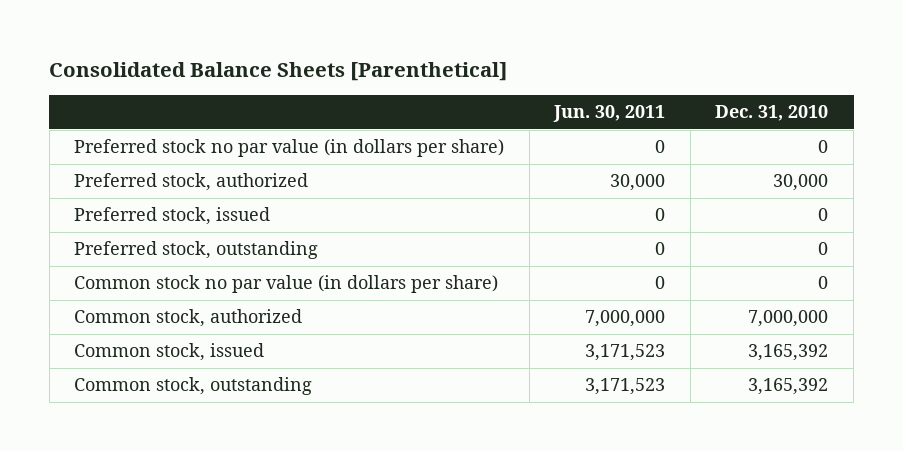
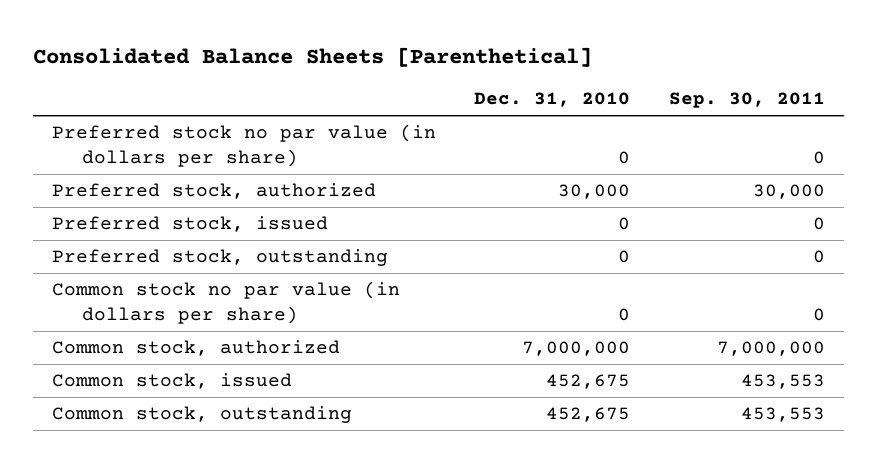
[553,105,666,123] Jun. 30, 2011 -> none
none -> [668,92,825,109] Sep. 30, 2011
[748,344,829,362] 3,165,392 -> [546,374,631,390] 452,675
[748,378,829,396] 3,165,392 -> [546,407,631,423] 452,675

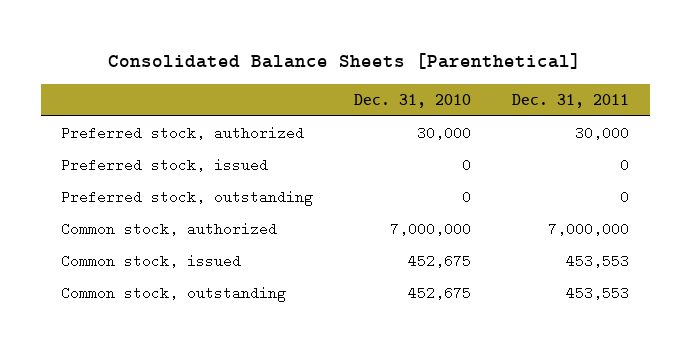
[668,92,825,109] Sep. 30, 2011 -> none
none -> [512,94,630,109] Dec. 31, 2011
[51,124,436,167] Preferred stock no par value (in dollars per share) -> none
[51,281,400,324] Common stock no par value (in dollars per share) -> none

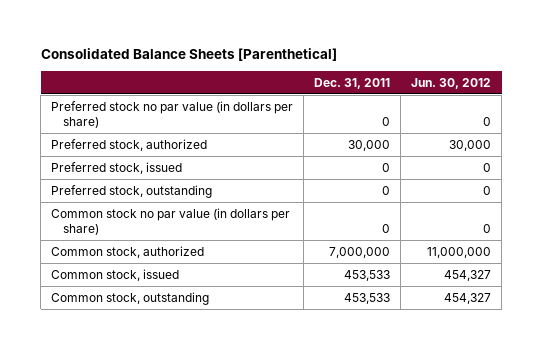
[354,94,472,109] Dec. 31, 2010 -> none
none -> [411,77,492,89] Jun. 30, 2012
none -> [51,100,294,129] Preferred stock no par value (in dollars per share)
none -> [51,207,291,236] Common stock no par value (in dollars per share)
[566,253,630,268] 453,553 -> [344,269,391,281] 453,533
[566,285,630,300] 453,553 -> [344,292,391,304] 453,533

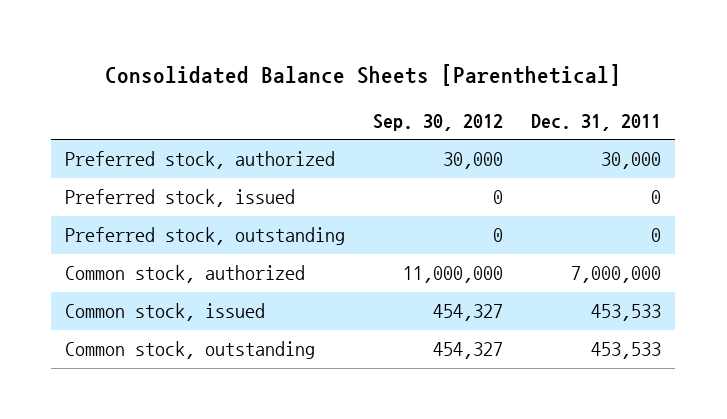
[411,77,492,89] Jun. 30, 2012 -> none
none -> [373,113,504,131] Sep. 30, 2012
[51,100,294,129] Preferred stock no par value (in dollars per share) -> none
[51,207,291,236] Common stock no par value (in dollars per share) -> none

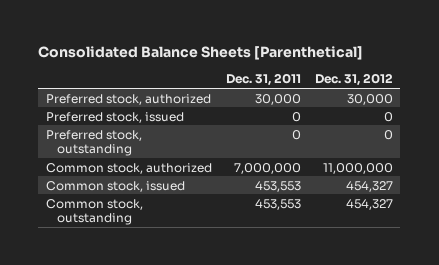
[373,113,504,131] Sep. 30, 2012 -> none
none -> [315,73,394,87] Dec. 31, 2012
[591,304,662,322] 453,533 -> [254,180,301,192] 453,553
[591,342,662,360] 453,533 -> [254,198,301,210] 453,553

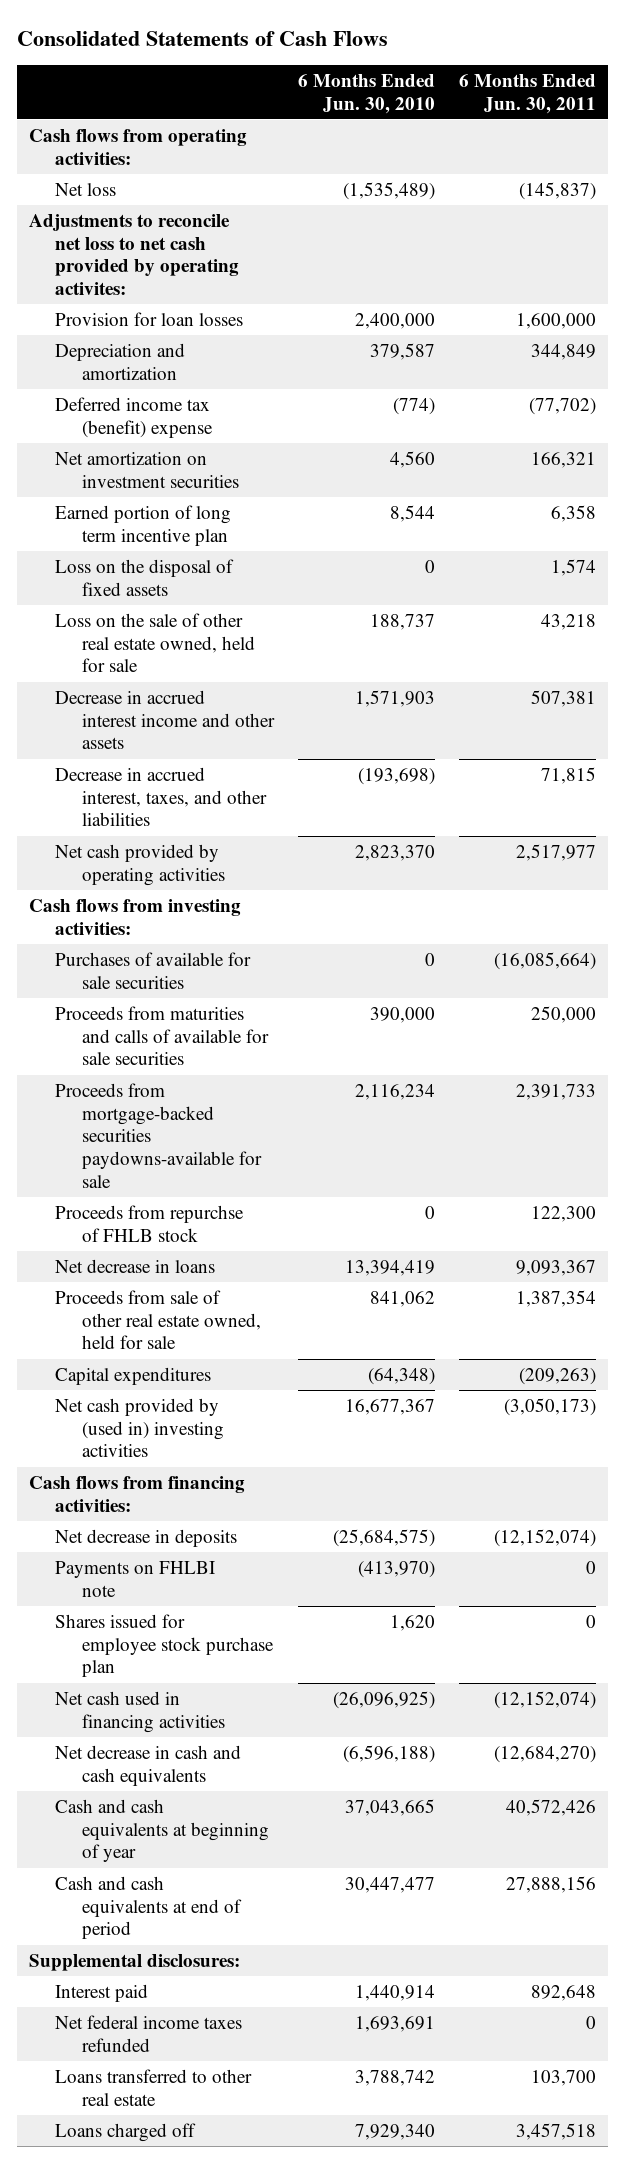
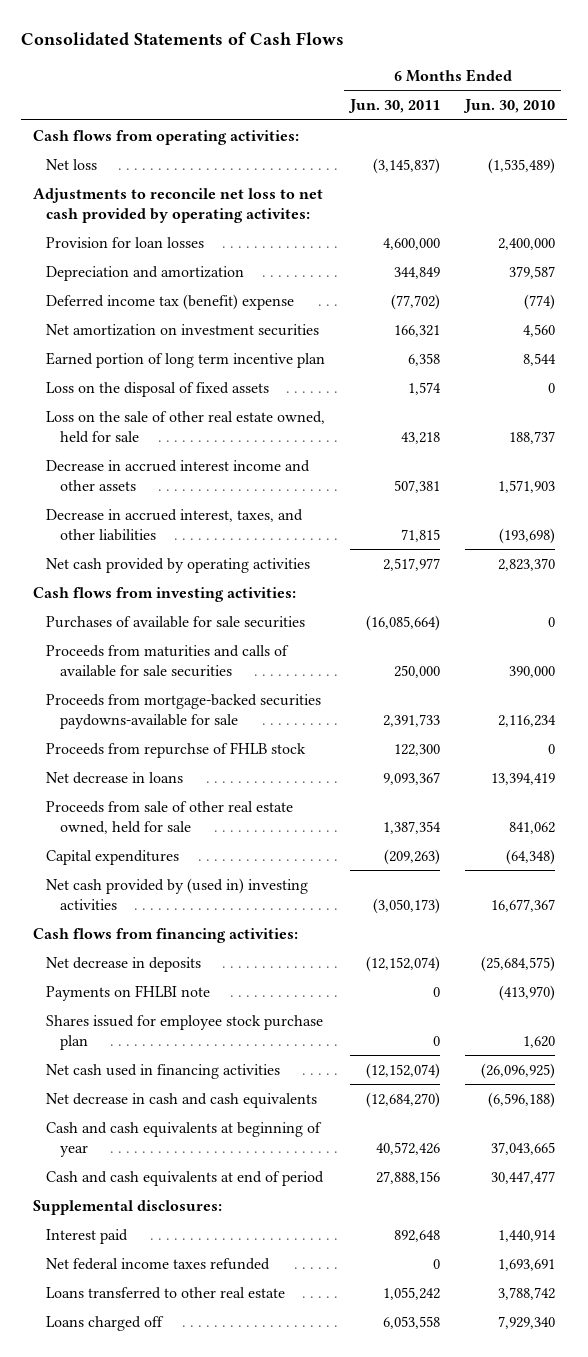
[519,181,597,200] (145,837) -> [373,157,441,174] (3,145,837)
[516,312,597,329] 1,600,000 -> [383,237,441,250] 4,600,000
[531,2069,597,2086] 103,700 -> [383,1286,441,1300] 1,055,242
[516,2122,597,2140] 3,457,518 -> [383,1315,441,1329] 6,053,558

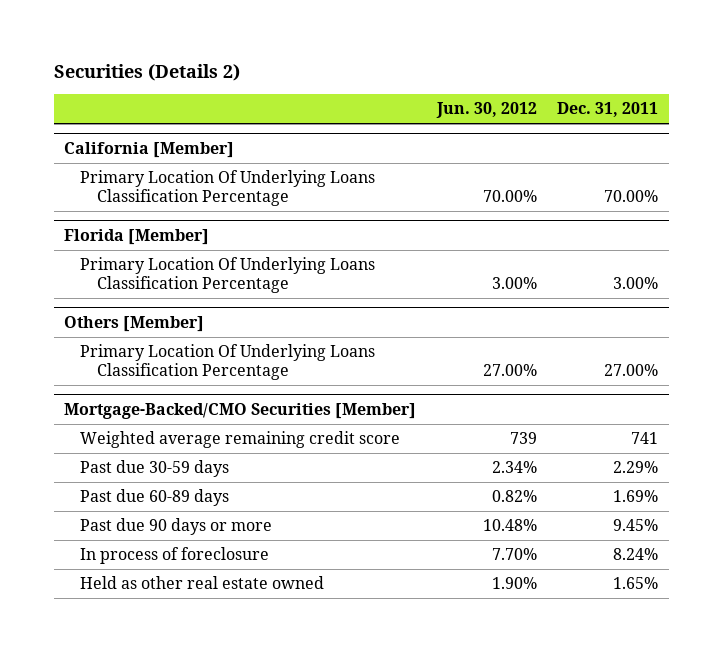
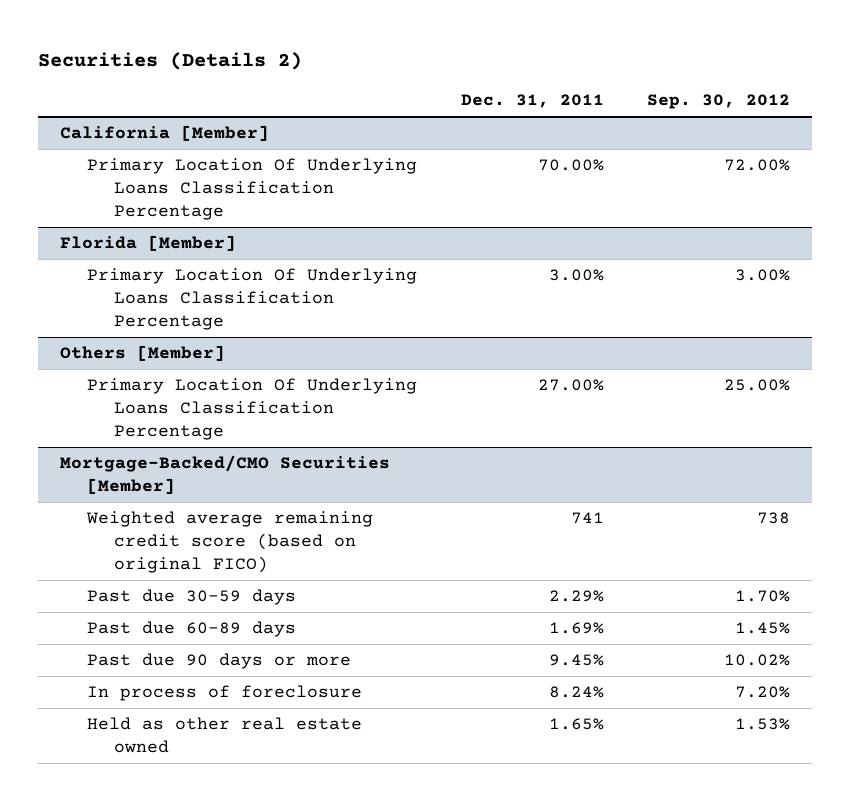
[435,102,537,119] Jun. 30, 2012 -> none
none -> [647,94,791,110] Sep. 30, 2012
[80,431,401,449] Weighted average remaining credit score -> [86,511,374,574] Weighted average remaining credit score (based on original FICO)

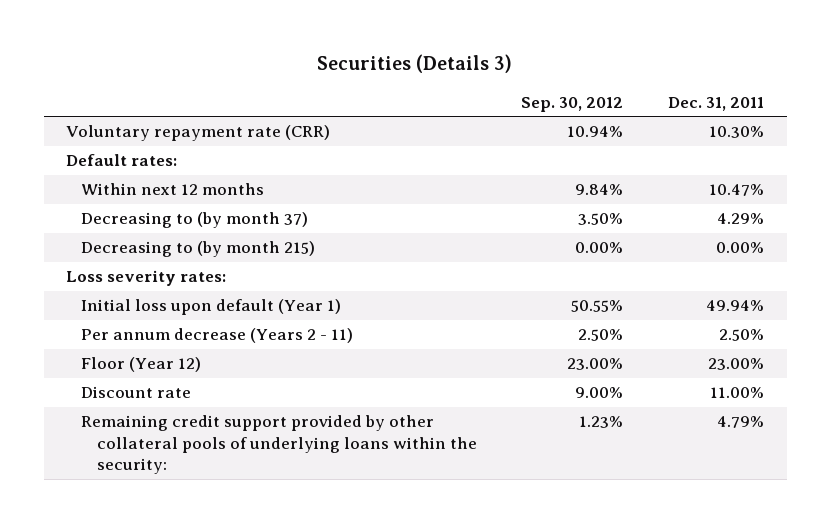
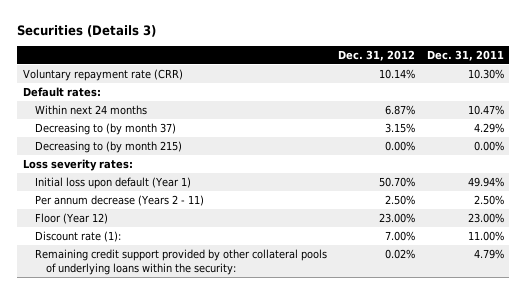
[521,96,624,112] Sep. 30, 2012 -> none
none -> [338,49,416,61] Dec. 31, 2012
[81,183,265,196] Within next 12 months -> [34,105,147,116] Within next 24 months
[81,386,192,399] Discount rate -> [34,231,121,243] Discount rate (1):

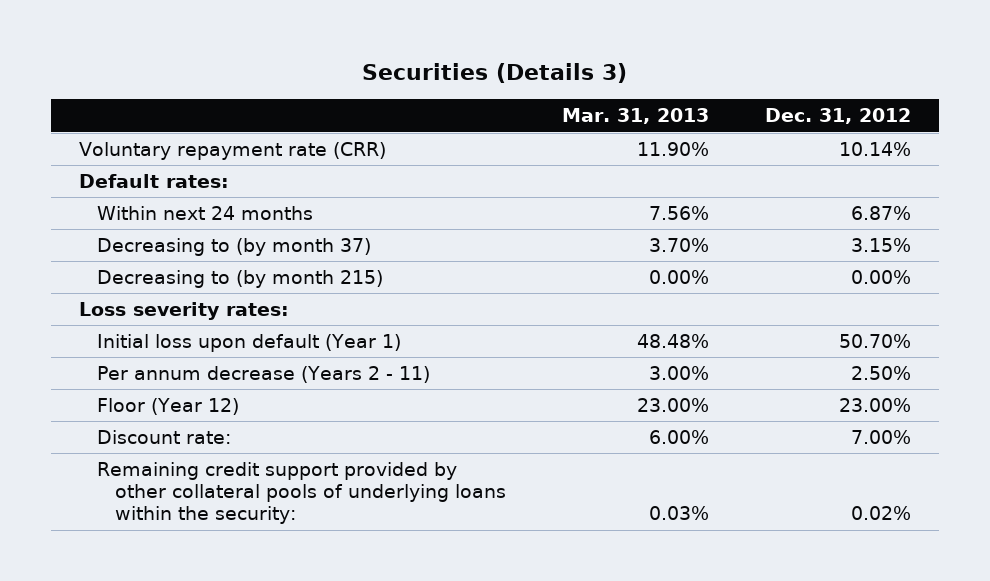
[426,49,504,61] Dec. 31, 2011 -> none
none -> [562,108,710,125] Mar. 31, 2013
[34,231,121,243] Discount rate (1): -> [96,430,231,445] Discount rate:

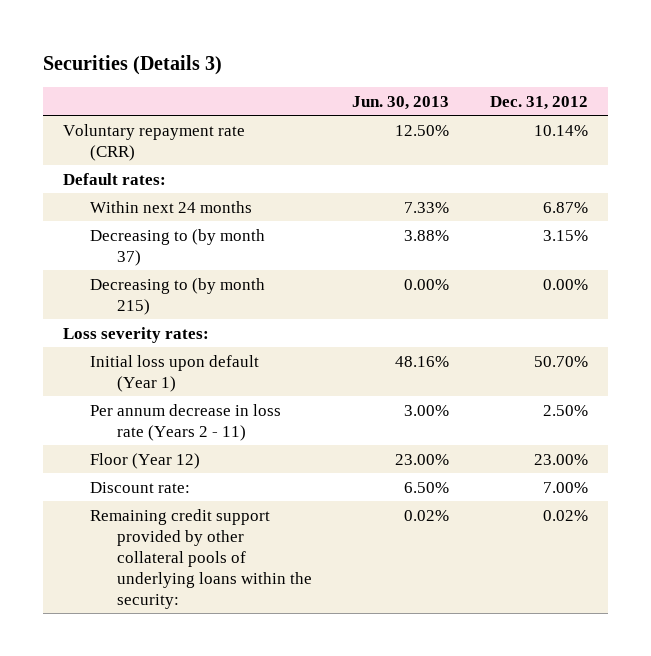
[562,108,710,125] Mar. 31, 2013 -> none
none -> [352,95,450,110] Jun. 30, 2013
[96,366,430,384] Per annum decrease (Years 2 - 11) -> [90,403,282,441] Per annum decrease in loss rate (Years 2 - 11)

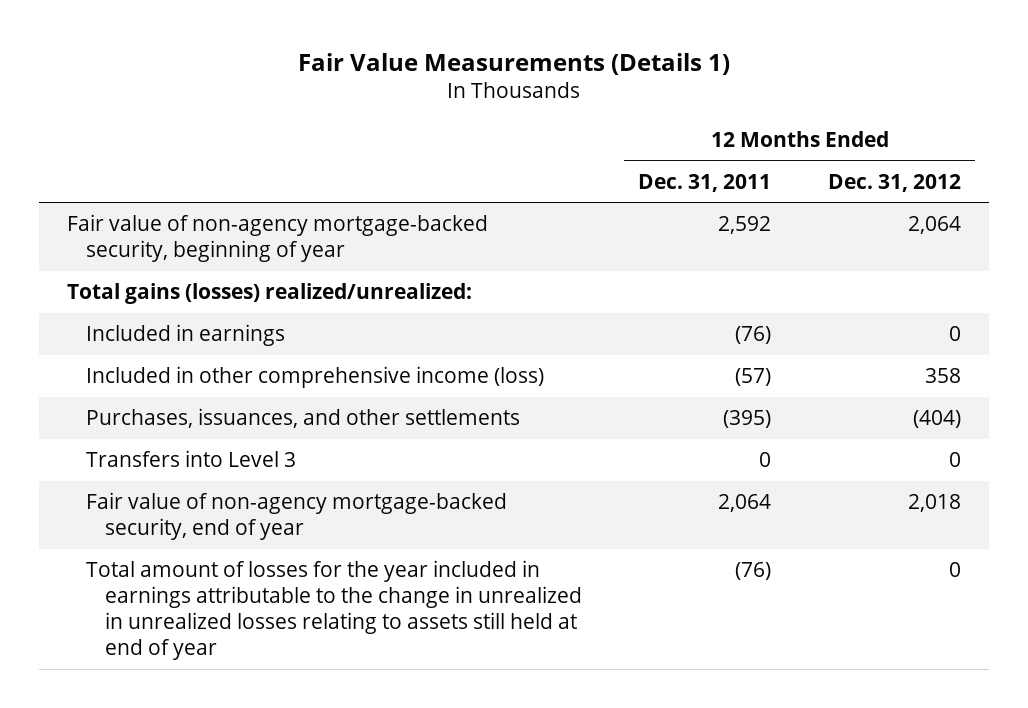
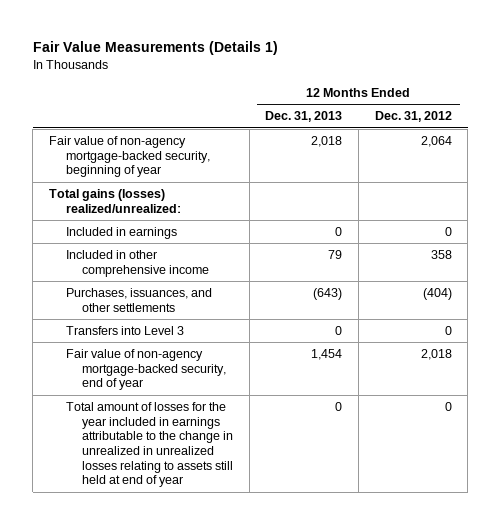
[638,173,772,192] Dec. 31, 2011 -> none
none -> [265,111,343,123] Dec. 31, 2013
[85,366,544,389] Included in other comprehensive income (loss) -> [65,249,209,277] Included in other comprehensive income

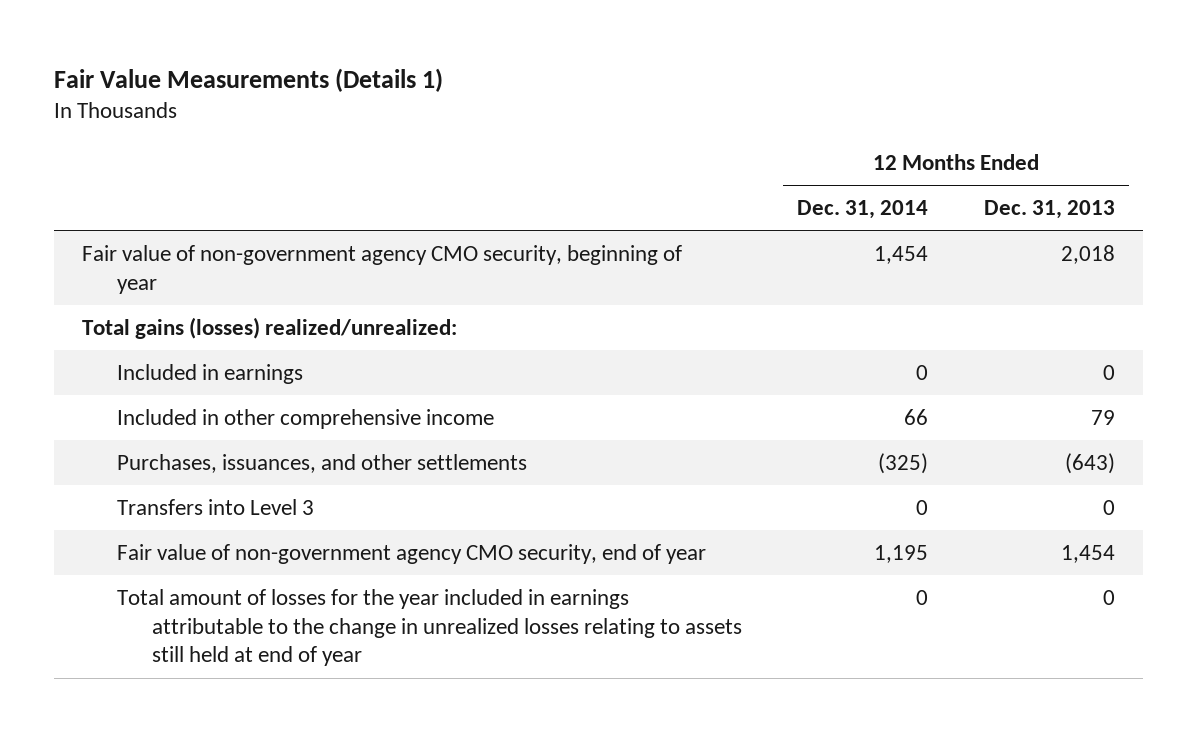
[374,111,452,123] Dec. 31, 2012 -> none
none -> [797,200,929,220] Dec. 31, 2014
[49,135,210,178] Fair value of non-agency mortgage-backed security, beginning of year -> [81,244,682,294] Fair value of non-government agency CMO security, beginning of year
[65,348,226,391] Fair value of non-agency mortgage-backed security, end of year -> [116,543,706,564] Fair value of non-government agency CMO security, end of year
[65,401,233,488] Total amount of losses for the year included in earnings attributable to the change in unrealized in unrealized losses relating to assets still held at end of year -> [116,588,742,667] Total amount of losses for the year included in earnings attributable to the change in unrealized losses relating to assets still held at end of year

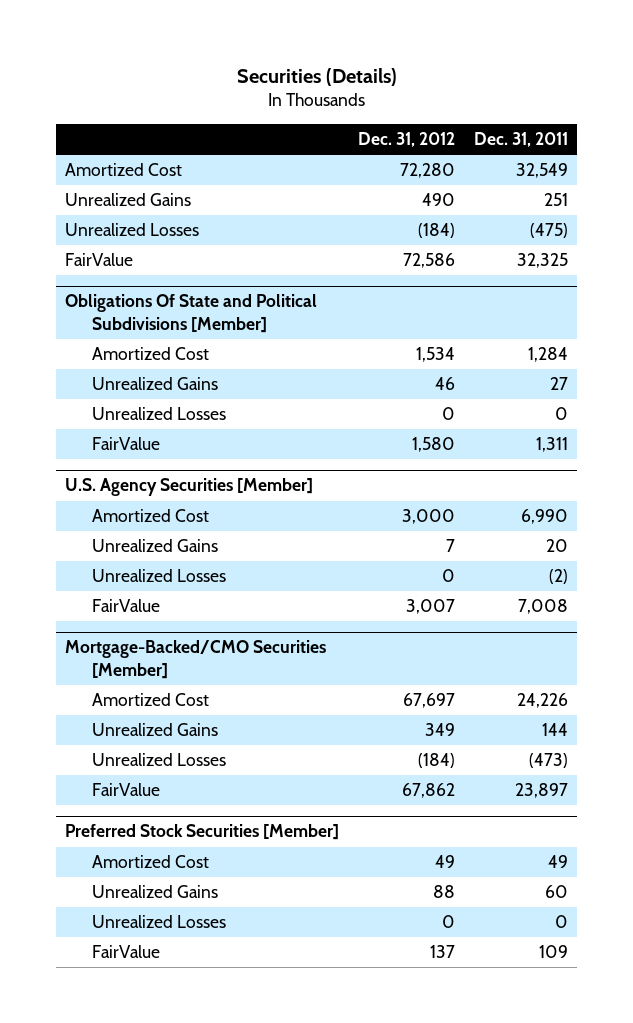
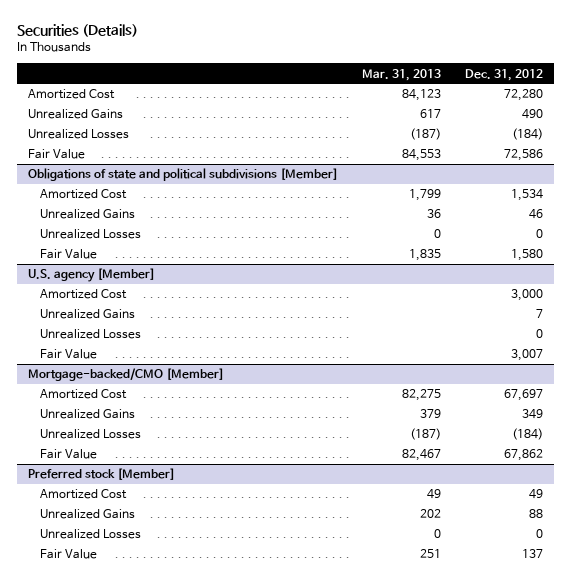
[473,131,568,147] Dec. 31, 2011 -> none
none -> [361,68,441,81] Mar. 31, 2013
[65,253,134,267] FairValue -> [28,149,86,160] Fair Value
[65,294,318,333] Obligations Of State and Political Subdivisions [Member] -> [28,168,339,182] Obligations of state and political subdivisions [Member]
[91,437,160,451] FairValue -> [40,249,98,260] Fair Value
[65,478,314,497] U.S. Agency Securities [Member] -> [28,268,156,283] U.S. agency [Member]
[91,599,160,613] FairValue -> [40,349,98,360] Fair Value
[65,640,327,679] Mortgage-Backed/CMO Securities [Member] -> [28,368,225,382] Mortgage-backed/CMO [Member]
[91,783,160,797] FairValue -> [40,449,98,460] Fair Value
[65,824,340,841] Preferred Stock Securities [Member] -> [28,468,176,481] Preferred stock [Member]
[91,945,160,959] FairValue -> [40,549,98,560] Fair Value

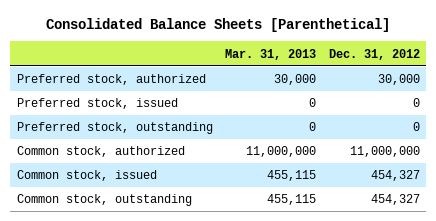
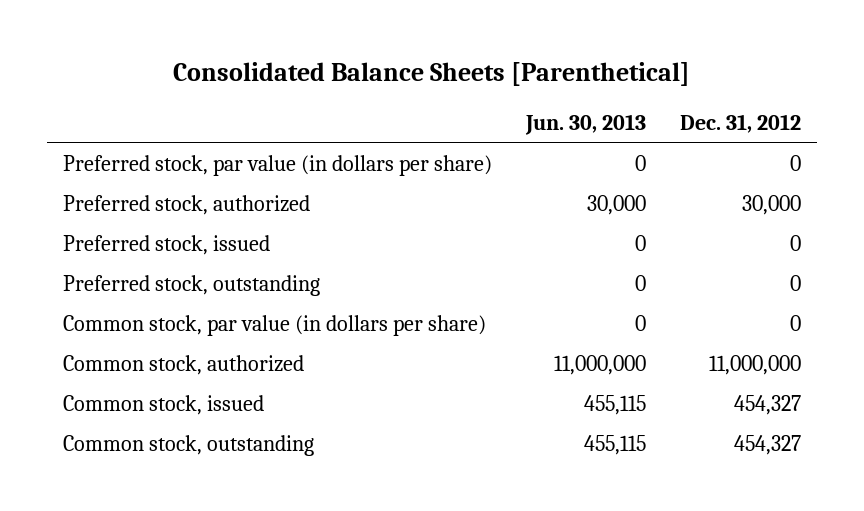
[225,48,317,60] Mar. 31, 2013 -> none
none -> [525,114,647,136] Jun. 30, 2013
none -> [63,155,493,177] Preferred stock, par value (in dollars per share)
none -> [63,315,487,337] Common stock, par value (in dollars per share)

